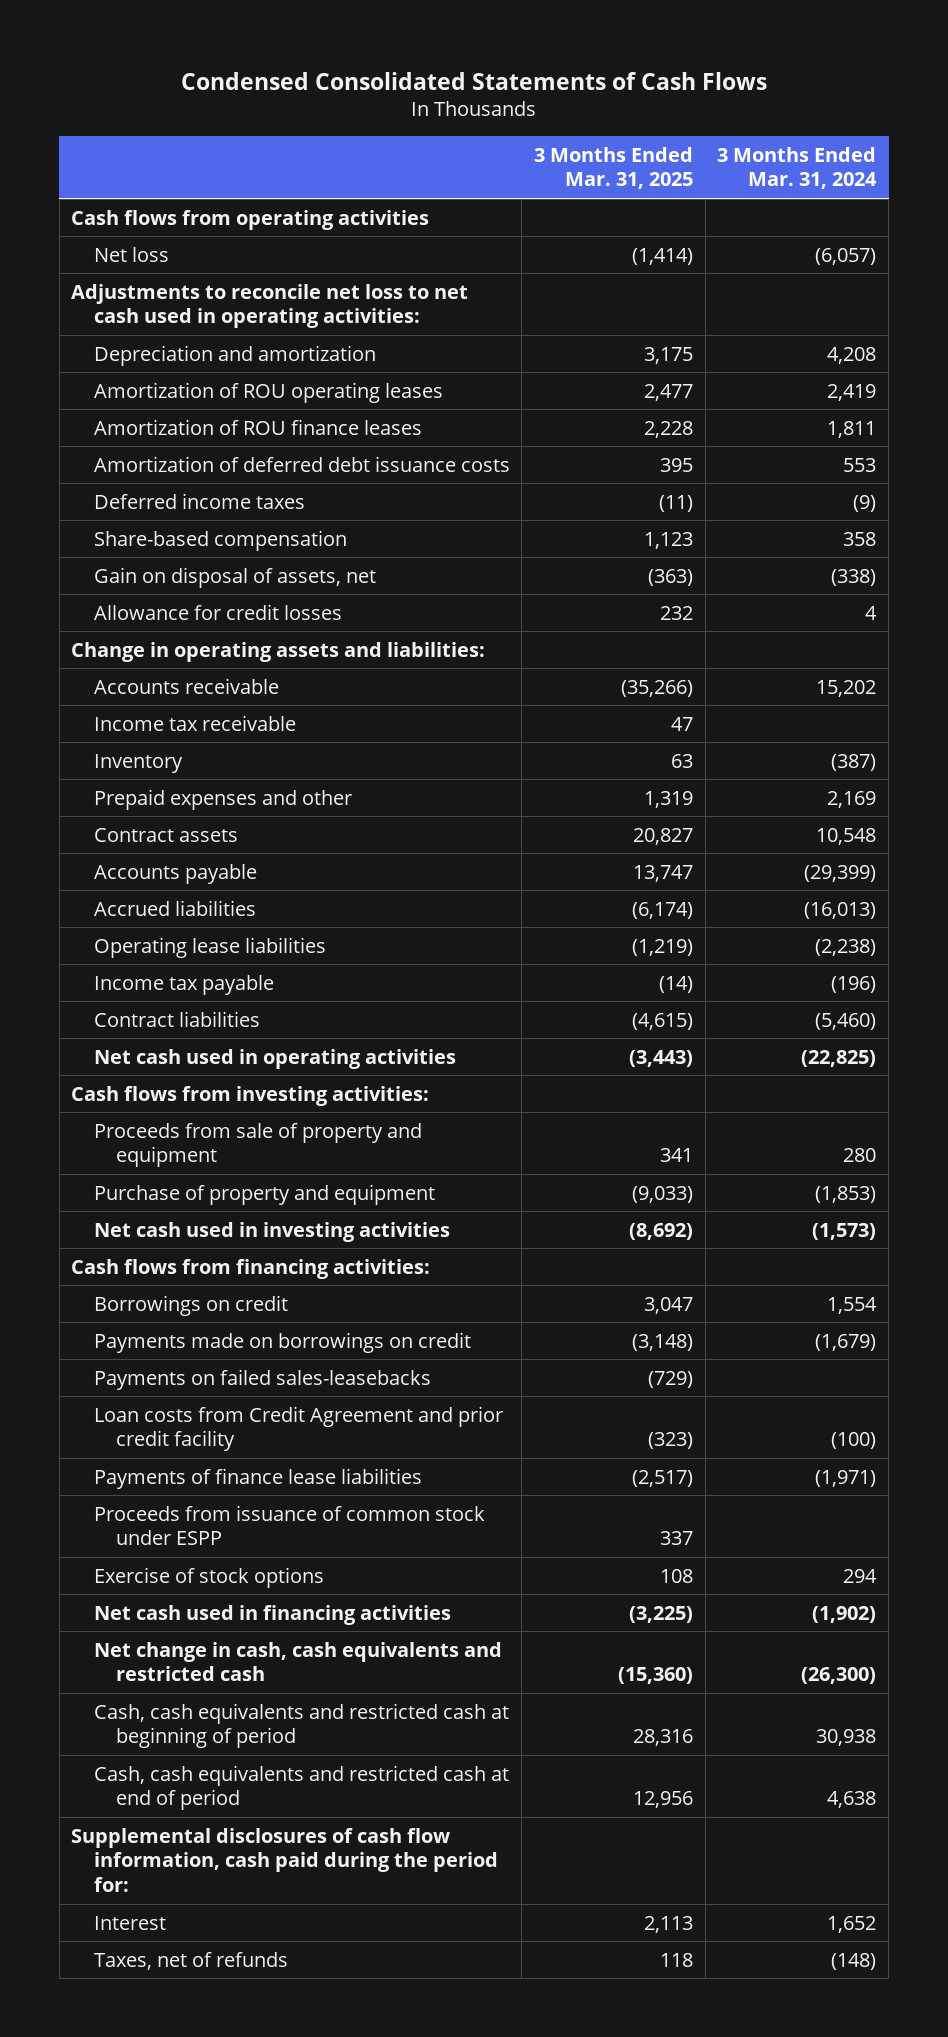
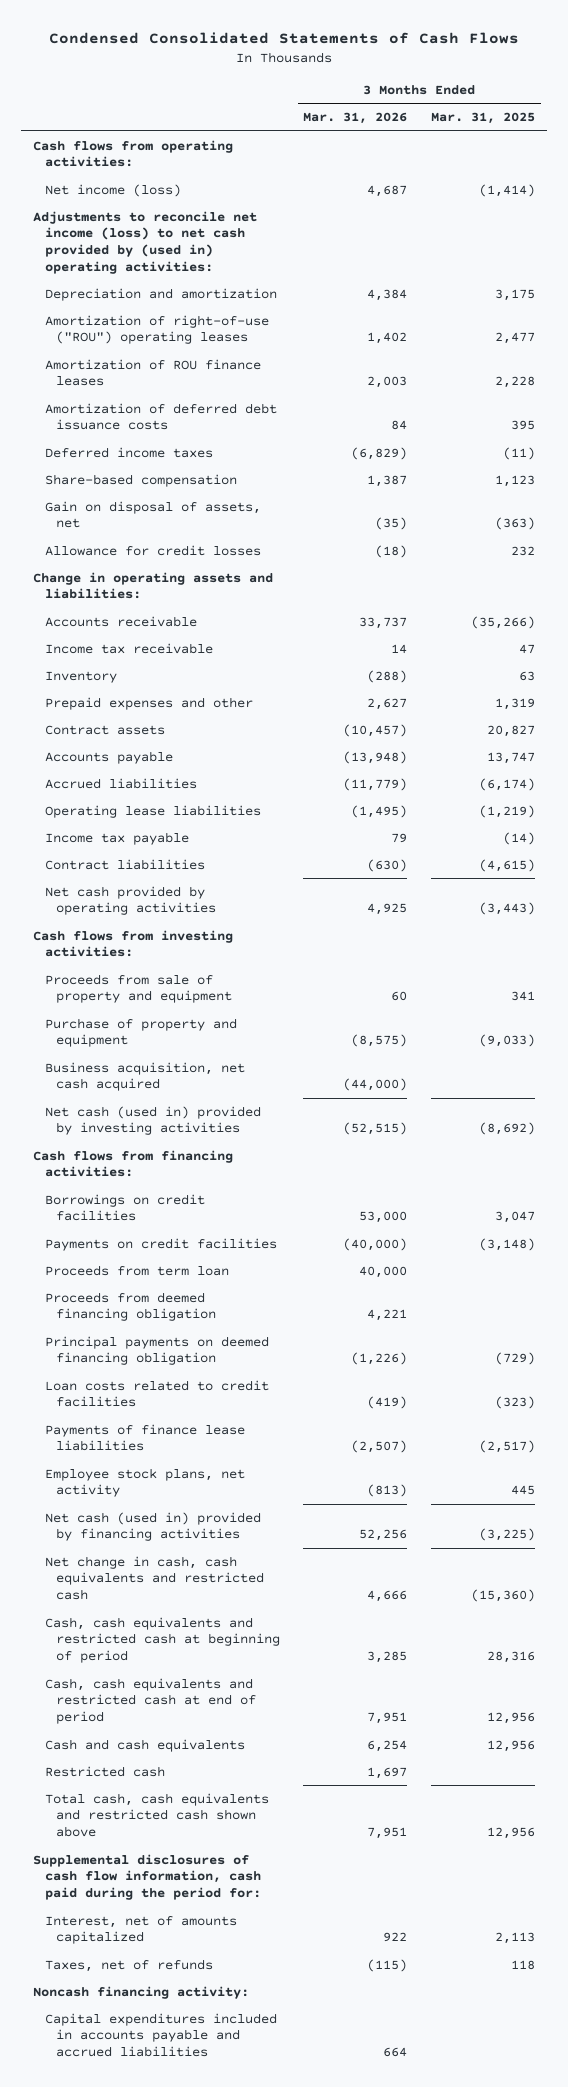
[717,146,878,190] 3 Months Ended Mar. 31, 2024 -> none
none -> [303,112,408,125] Mar. 31, 2026
[71,209,430,230] Cash flows from operating activities -> [33,139,234,168] Cash flows from operating activities:
[93,246,169,262] Net loss -> [44,183,181,197] Net income (loss)
[71,283,469,329] Adjustments to reconcile net loss to net cash used in operating activities: -> [33,210,258,274] Adjustments to reconcile net income (loss) to net cash provided by (used in) operating activities:
[93,381,443,403] Amortization of ROU operating leases -> [44,314,269,345] Amortization of right-of-use ("ROU") operating leases
[93,1048,456,1069] Net cash used in operating activities -> [44,885,216,916] Net cash provided by operating activities
none -> [44,1061,245,1092] Business acquisition, net cash acquired
[93,1221,450,1242] Net cash used in investing activities -> [44,1105,261,1136] Net cash (used in) provided by investing activities
[93,1294,288,1316] Borrowings on credit -> [44,1193,205,1222] Borrowings on credit facilities
[93,1331,471,1353] Payments made on borrowings on credit -> [44,1237,277,1251] Payments on credit facilities
none -> [44,1264,229,1276] Proceeds from term loan
none -> [44,1291,216,1322] Proceeds from deemed financing obligation
[93,1368,431,1390] Payments on failed sales-leasebacks -> [44,1335,269,1366] Principal payments on deemed financing obligation
[93,1405,503,1452] Loan costs from Credit Agreement and prior credit facility -> [44,1379,269,1408] Loan costs related to credit facilities
[93,1504,485,1546] Proceeds from issuance of common stock under ESPP -> none
[93,1566,324,1588] Exercise of stock options -> none
none -> [44,1467,245,1498] Employee stock plans, net activity
[93,1604,451,1625] Net cash used in financing activities -> [44,1511,261,1542] Net cash (used in) provided by financing activities
none -> [44,1738,245,1752] Cash and cash equivalents
none -> [44,1765,165,1777] Restricted cash
none -> [44,1792,269,1838] Total cash, cash equivalents and restricted cash shown above
[93,1915,166,1930] Interest -> [44,1915,237,1945] Interest, net of amounts capitalized
none -> [33,1985,250,1999] Noncash financing activity:
none -> [44,2012,277,2058] Capital expenditures included in accounts payable and accrued liabilities

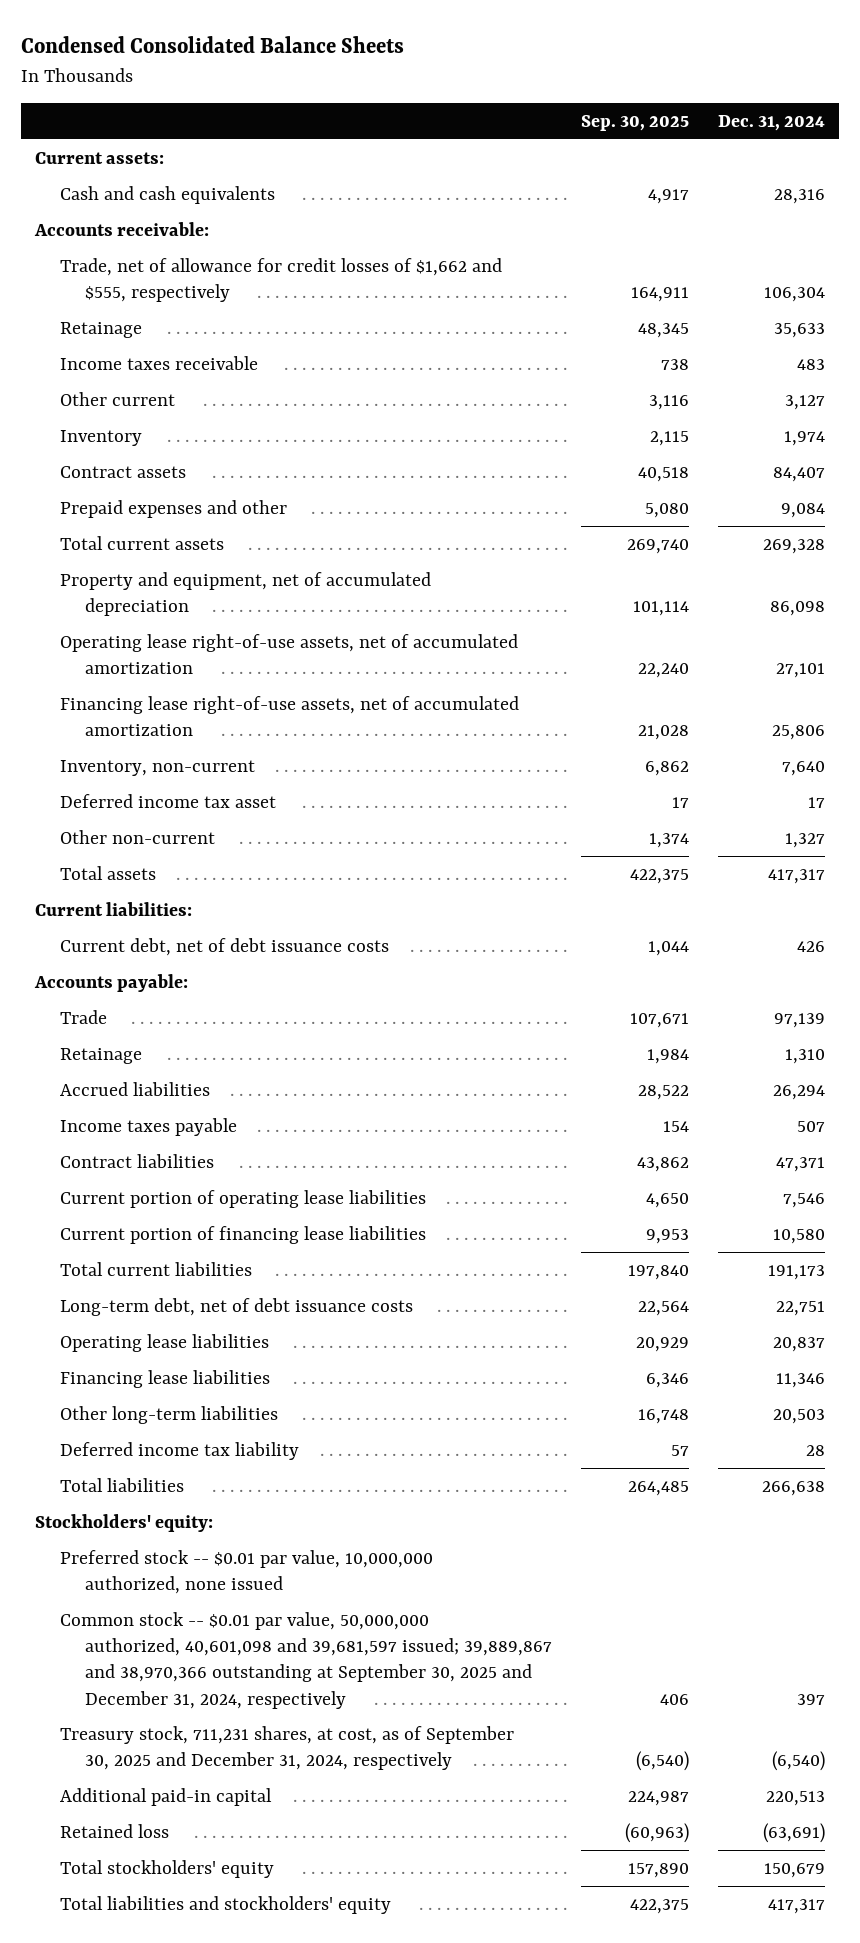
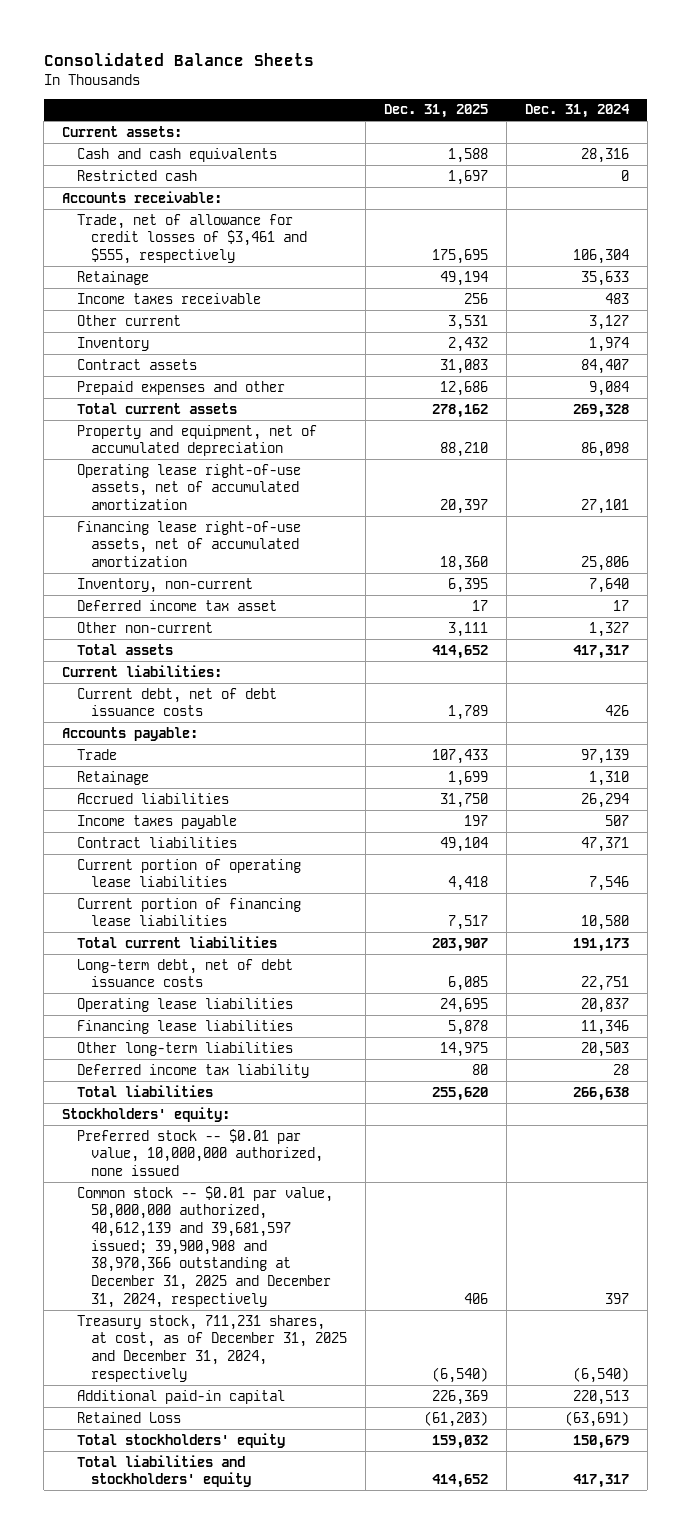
[20,36,404,54] Condensed Consolidated Balance Sheets -> [43,52,314,66] Consolidated Balance Sheets
[581,114,690,131] Sep. 30, 2025 -> none
none -> [383,104,488,119] Dec. 31, 2025
none -> [76,169,197,181] Restricted cash
[60,257,503,303] Trade, net of allowance for credit losses of $1,662 and $555, respectively -> [76,213,307,265] Trade, net of allowance for credit losses of $3,461 and $555, respectively
[60,1611,553,1709] Common stock -- $0.01 par value, 50,000,000 authorized, 40,601,098 and 39,681,597 issued; 39,889,867 and 38,970,366 outstanding at September 30, 2025 and December 31, 2024, respectively -> [76,1185,333,1308] Common stock -- $0.01 par value, 50,000,000 authorized, 40,612,139 and 39,681,597 issued; 39,900,908 and 38,970,366 outstanding at December 31, 2025 and December 31, 2024, respectively
[60,1725,515,1771] Treasury stock, 711,231 shares, at cost, as of September 30, 2025 and December 31, 2024, respectively -> [76,1314,347,1382] Treasury stock, 711,231 shares, at cost, as of December 31, 2025 and December 31, 2024, respectively
[60,1823,170,1838] Retained loss -> [76,1411,181,1423] Retained Loss

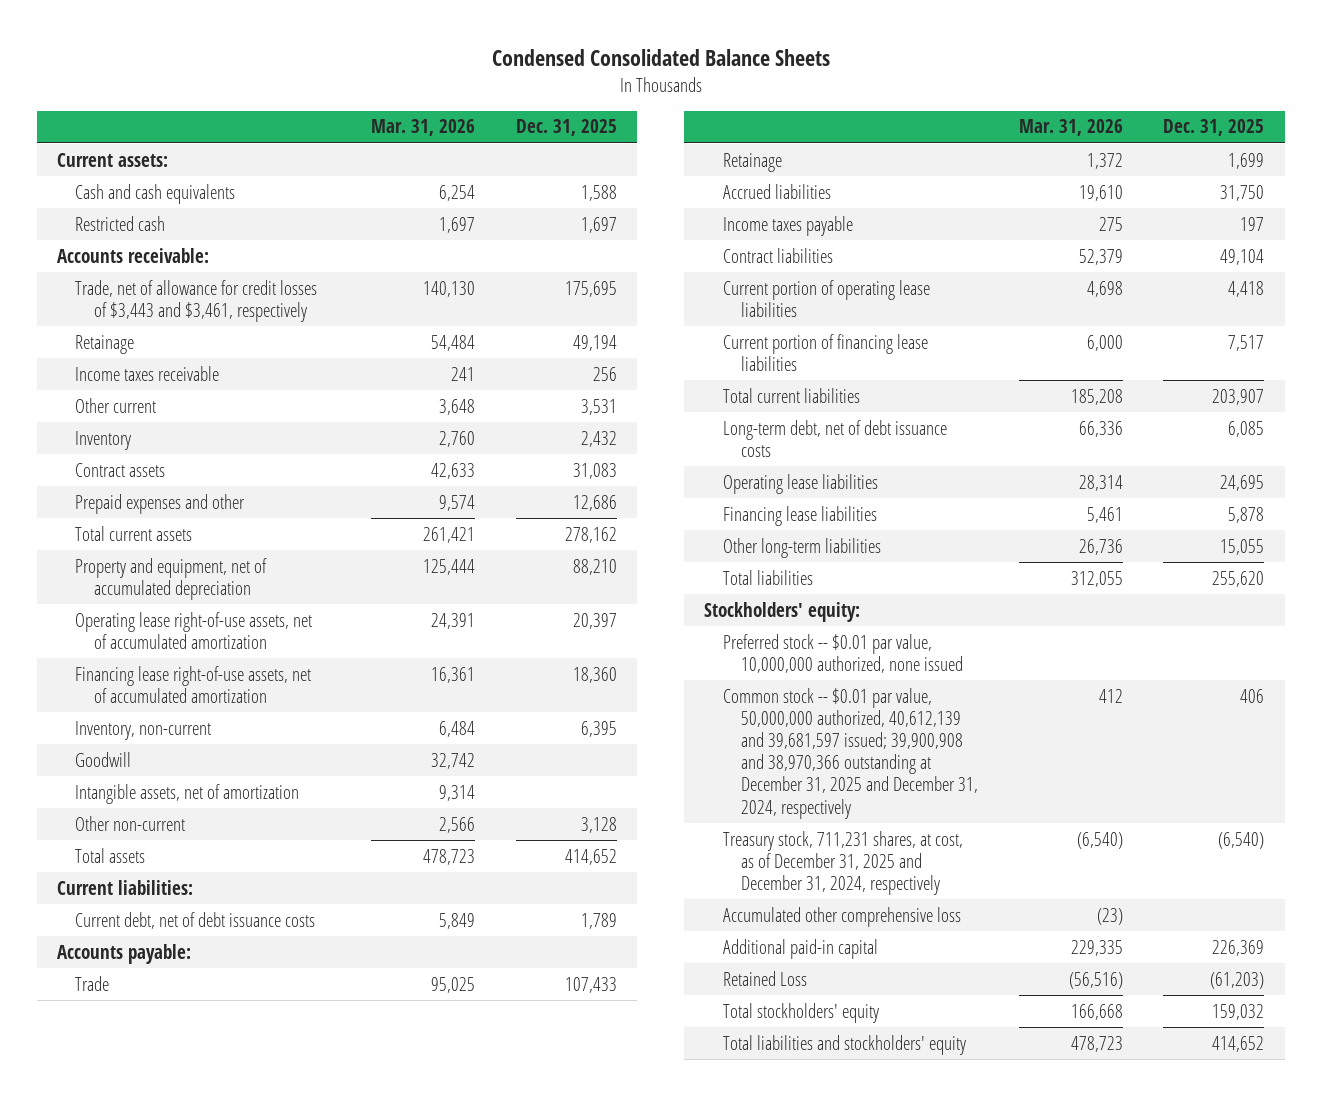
[43,52,314,66] Consolidated Balance Sheets -> [491,49,830,67] Condensed Consolidated Balance Sheets
[524,104,630,119] Dec. 31, 2024 -> none
none -> [371,119,476,137] Mar. 31, 2026
[76,213,307,265] Trade, net of allowance for credit losses of $3,461 and $555, respectively -> [75,279,318,322] Trade, net of allowance for credit losses of $3,443 and $3,461, respectively
[76,599,277,611] Deferred income tax asset -> none
none -> [75,751,132,767] Goodwill
none -> [75,783,300,804] Intangible assets, net of amortization
[447,621,488,637] 3,111 -> [580,816,617,833] 3,128
[76,1063,309,1078] Deferred income tax liability -> none
[439,1041,488,1057] 14,975 -> [1220,538,1265,555] 15,055
none -> [722,906,961,927] Accumulated other comprehensive loss

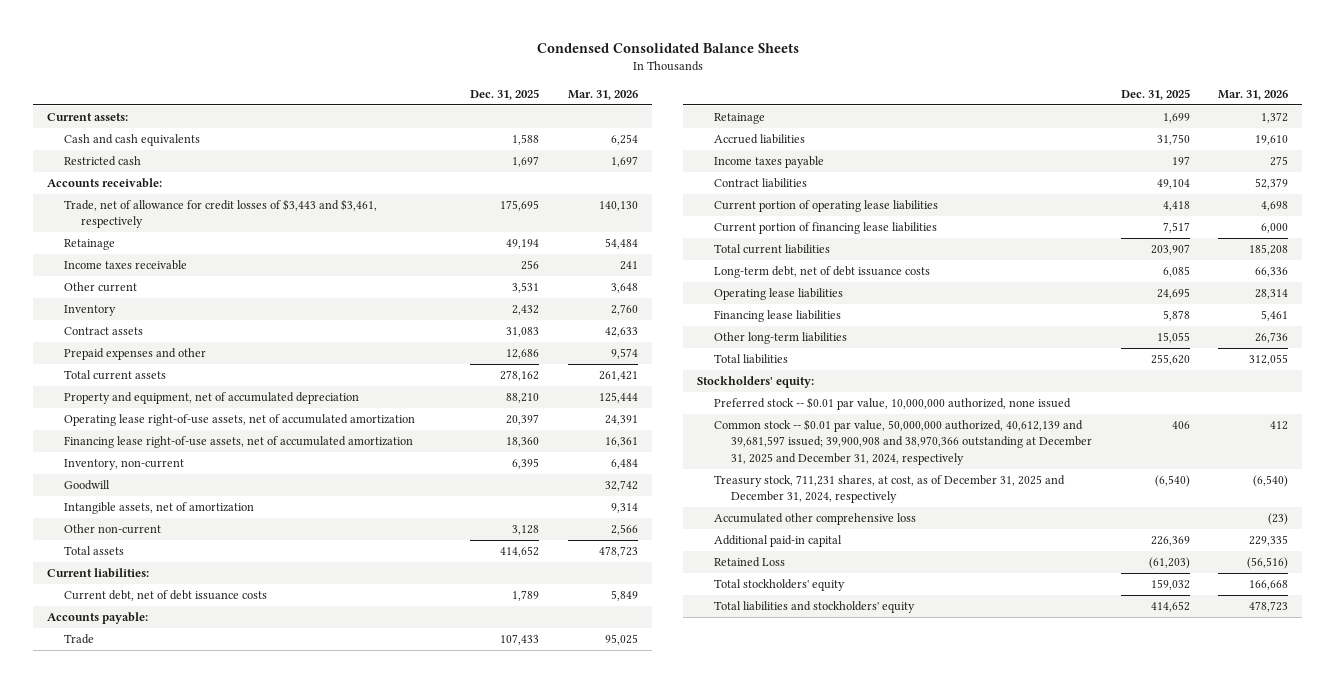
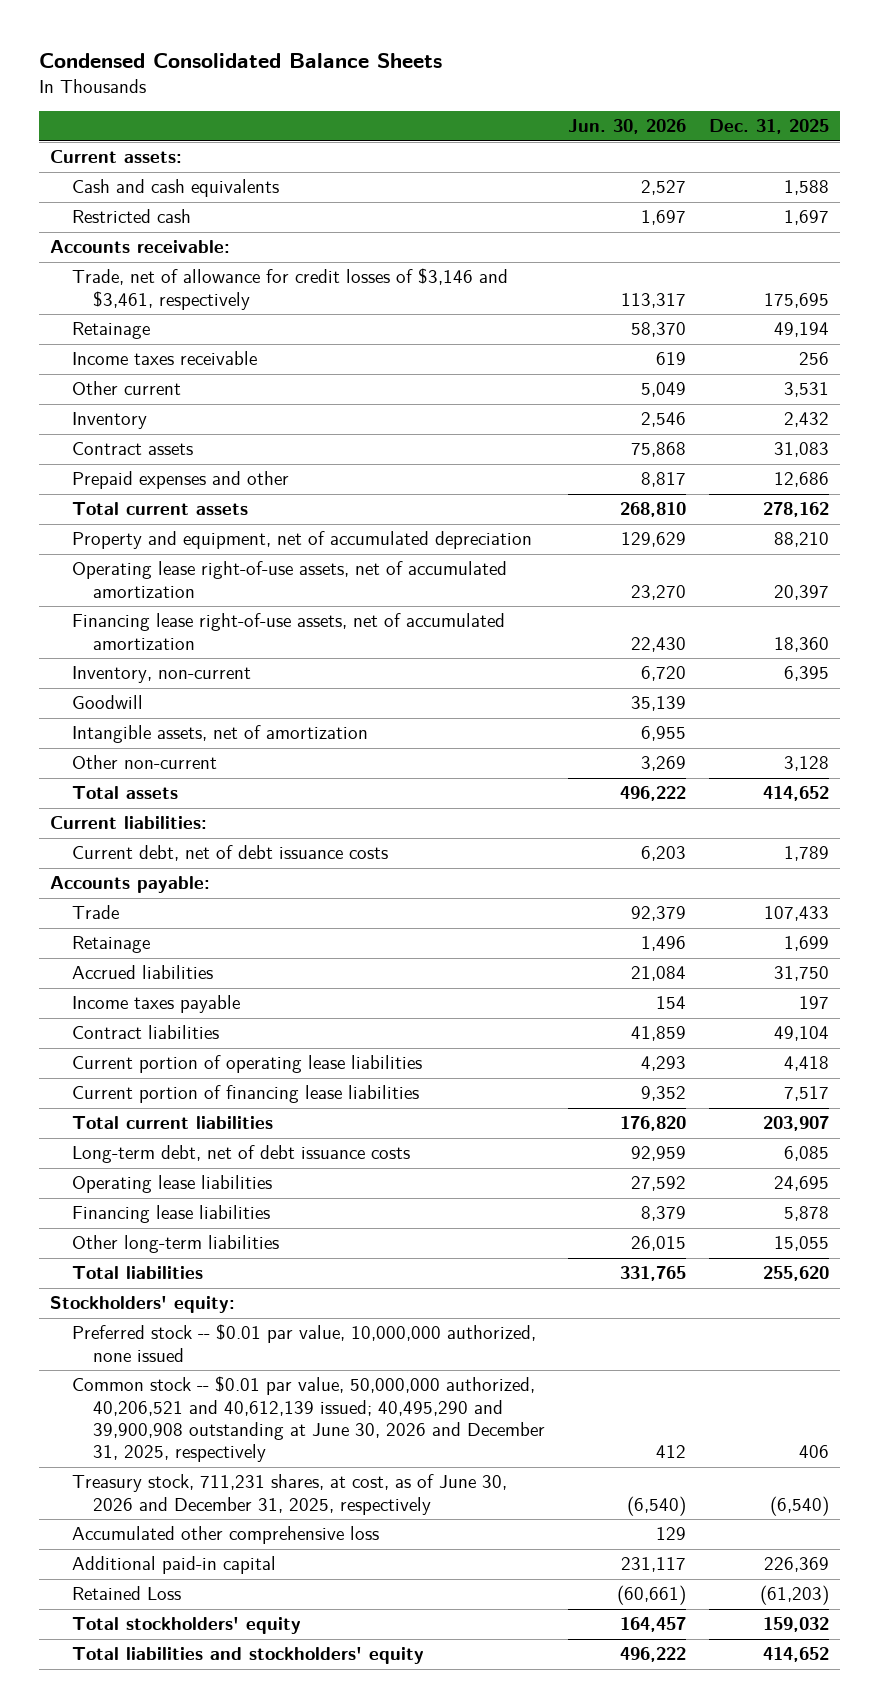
[567,89,638,100] Mar. 31, 2026 -> none
none -> [567,119,686,135] Jun. 30, 2026
[64,199,378,229] Trade, net of allowance for credit losses of $3,443 and $3,461, respectively -> [71,268,508,310] Trade, net of allowance for credit losses of $3,146 and $3,461, respectively
[714,419,1093,465] Common stock -- $0.01 par value, 50,000,000 authorized, 40,612,139 and 39,681,597 issued; 39,900,908 and 38,970,366 outstanding at December 31, 2025 and December 31, 2024, respectively -> [71,1376,545,1463] Common stock -- $0.01 par value, 50,000,000 authorized, 40,206,521 and 40,612,139 issued; 40,495,290 and 39,900,908 outstanding at June 30, 2026 and December 31, 2025, respectively
[714,475,1066,504] Treasury stock, 711,231 shares, at cost, as of December 31, 2025 and December 31, 2024, respectively -> [71,1474,507,1515] Treasury stock, 711,231 shares, at cost, as of June 30, 2026 and December 31, 2025, respectively

